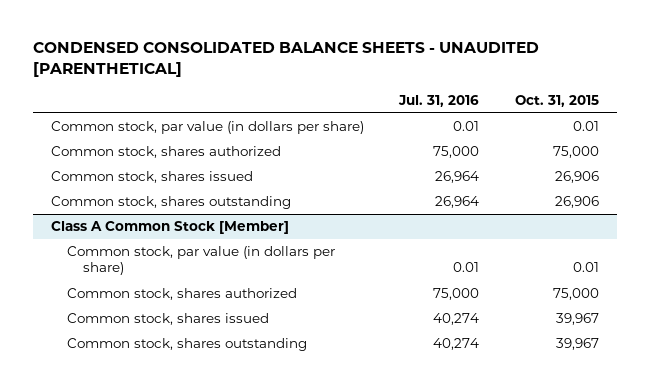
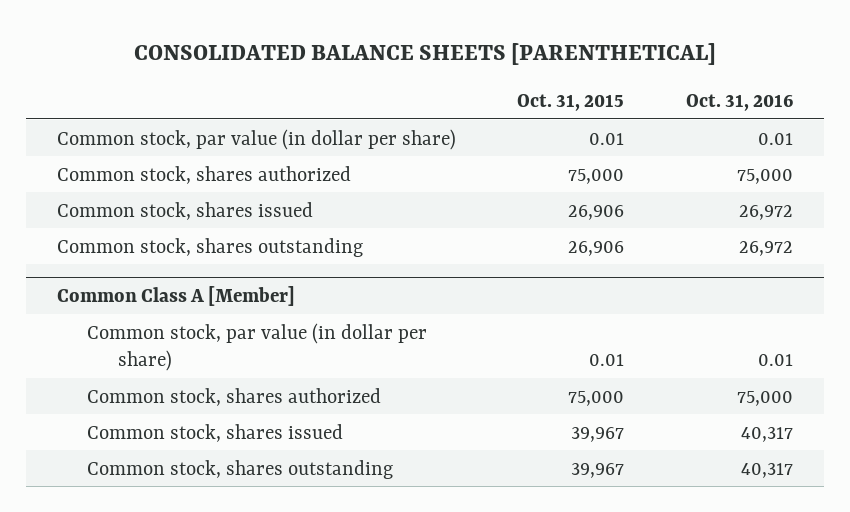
[32,42,539,77] CONDENSED CONSOLIDATED BALANCE SHEETS - UNAUDITED [PARENTHETICAL] -> [133,43,716,66] CONSOLIDATED BALANCE SHEETS [PARENTHETICAL]
[398,94,480,107] Jul. 31, 2016 -> none
none -> [685,93,793,111] Oct. 31, 2016
[50,121,364,135] Common stock, par value (in dollars per share) -> [56,128,456,150] Common stock, par value (in dollar per share)
[50,221,289,235] Class A Common Stock [Member] -> [56,286,295,307] Common Class A [Member]
[67,246,336,276] Common stock, par value (in dollars per share) -> [87,322,428,372] Common stock, par value (in dollar per share)

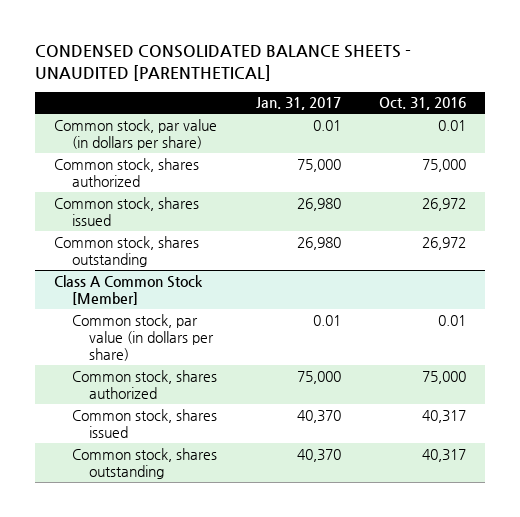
[133,43,716,66] CONSOLIDATED BALANCE SHEETS [PARENTHETICAL] -> [34,45,411,81] CONDENSED CONSOLIDATED BALANCE SHEETS - UNAUDITED [PARENTHETICAL]
[517,93,625,111] Oct. 31, 2015 -> none
none -> [255,97,341,111] Jan. 31, 2017
[56,128,456,150] Common stock, par value (in dollar per share) -> [54,118,218,150] Common stock, par value (in dollars per share)
[56,286,295,307] Common Class A [Member] -> [54,274,204,305] Class A Common Stock [Member]
[87,322,428,372] Common stock, par value (in dollar per share) -> [71,313,215,361] Common stock, par value (in dollars per share)

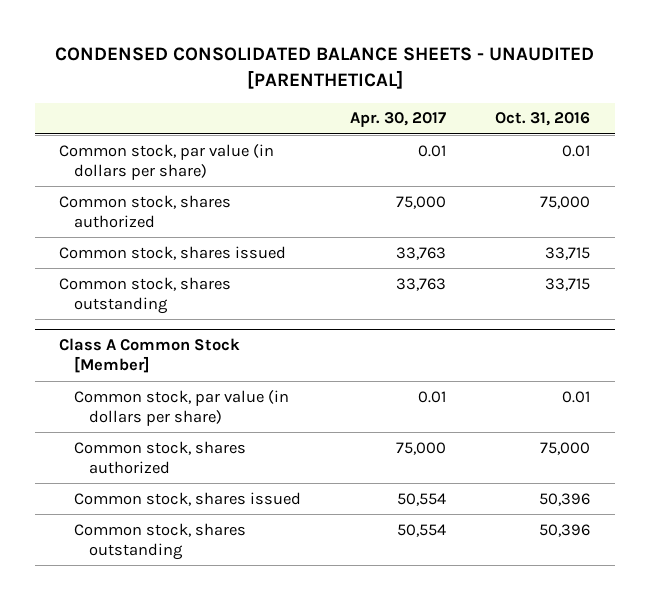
[255,97,341,111] Jan. 31, 2017 -> none
none -> [350,112,447,128] Apr. 30, 2017
[421,197,466,211] 26,972 -> [545,246,591,260] 33,715
[421,236,466,250] 26,972 -> [545,277,591,291] 33,715
[421,409,466,423] 40,317 -> [539,492,591,506] 50,396
[421,448,466,462] 40,317 -> [539,523,591,537] 50,396

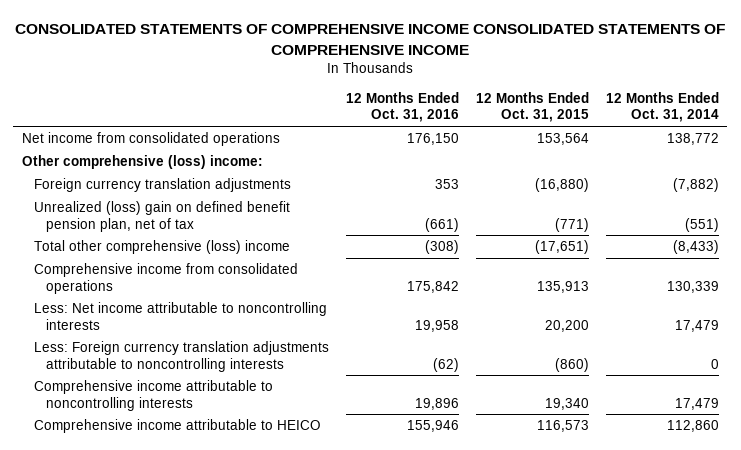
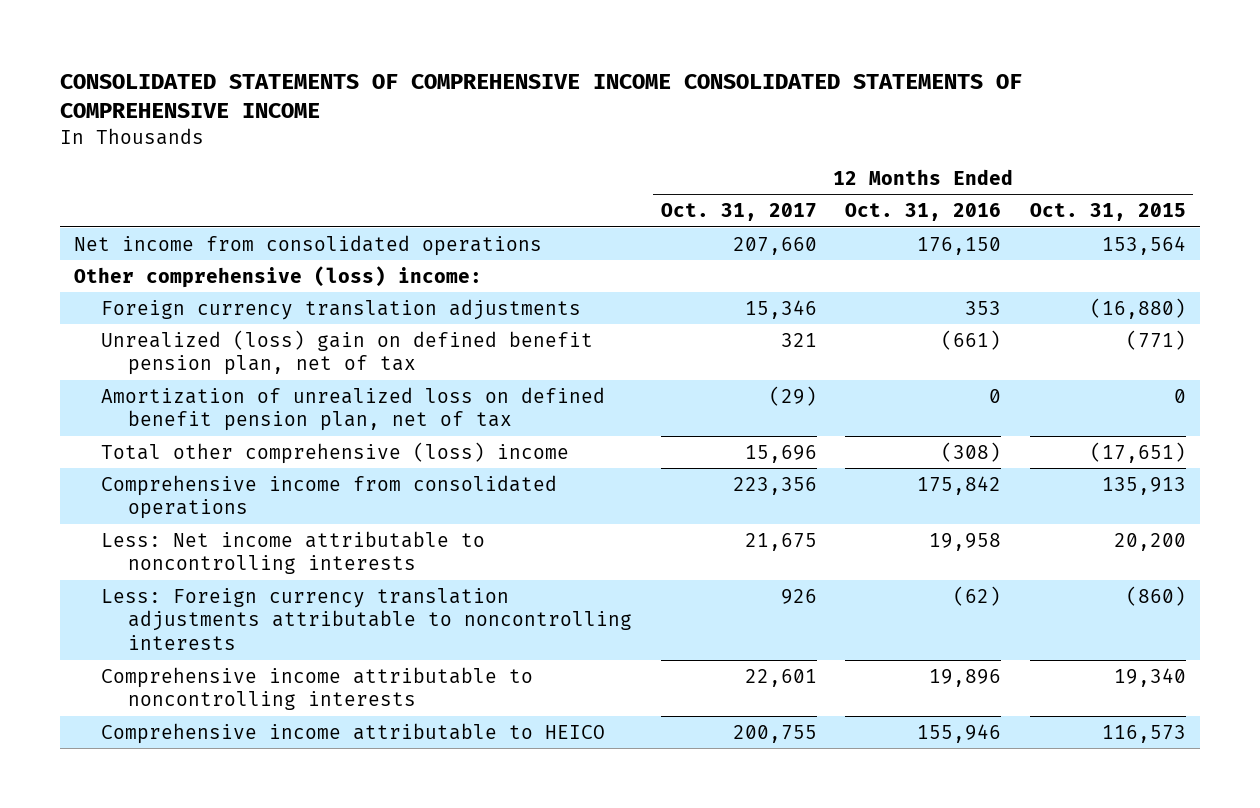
[605,91,719,123] 12 Months Ended Oct. 31, 2014 -> none
none -> [660,203,817,222] Oct. 31, 2017
none -> [101,386,606,432] Amortization of unrealized loss on defined benefit pension plan, net of tax

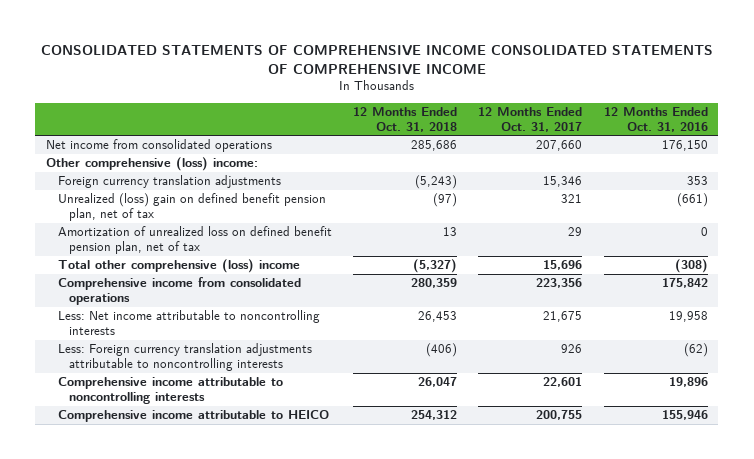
[1029,203,1186,222] Oct. 31, 2015 -> none
none -> [353,106,458,132] 12 Months Ended Oct. 31, 2018
[768,385,817,406] (29) -> [568,227,583,237] 29

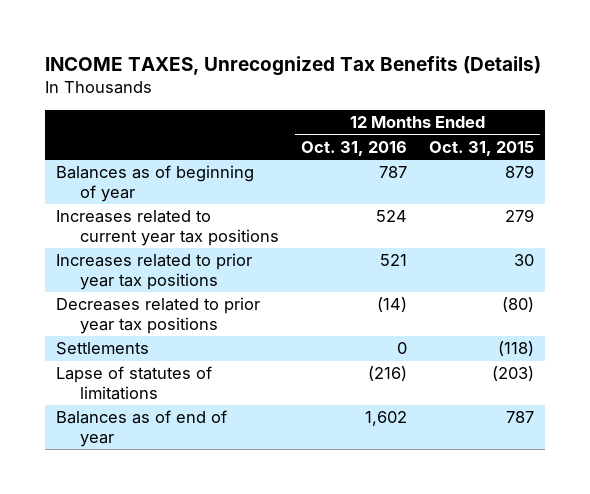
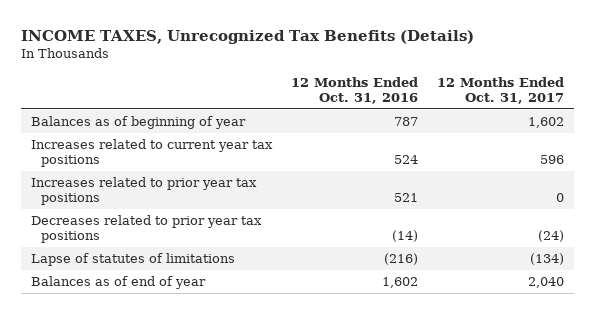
[429,141,535,157] Oct. 31, 2015 -> none
none -> [437,77,565,105] 12 Months Ended Oct. 31, 2017
[56,342,150,356] Settlements -> none

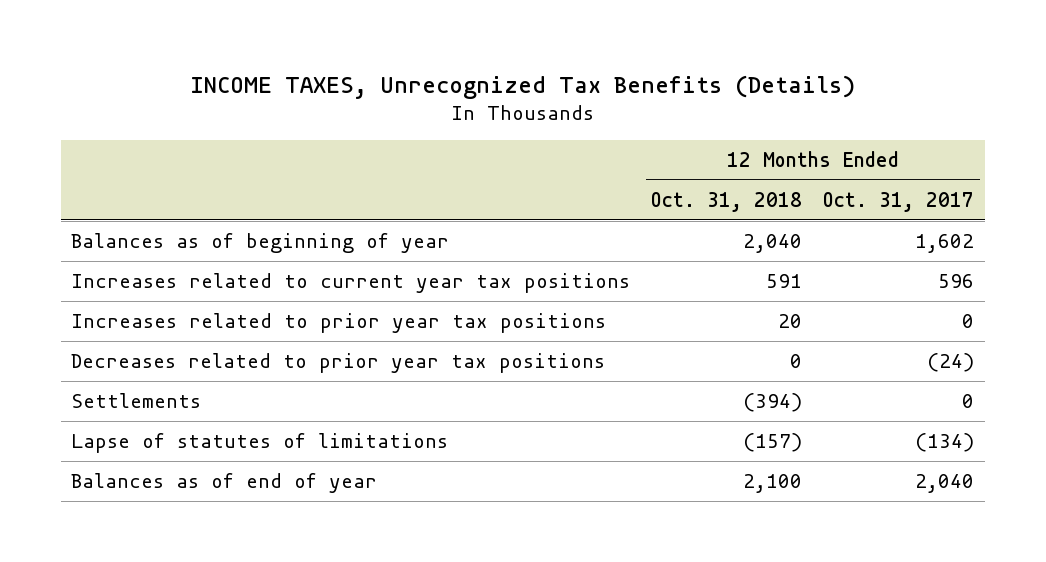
[290,77,418,105] 12 Months Ended Oct. 31, 2016 -> none
none -> [651,191,803,212] Oct. 31, 2018
none -> [71,392,202,408] Settlements

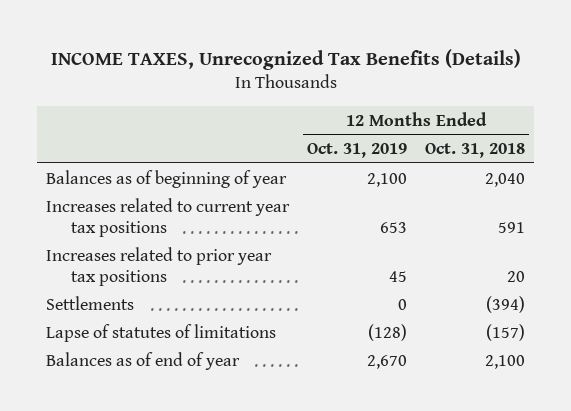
[823,191,975,212] Oct. 31, 2017 -> none
none -> [307,142,408,158] Oct. 31, 2019
[71,352,606,373] Decreases related to prior year tax positions -> none

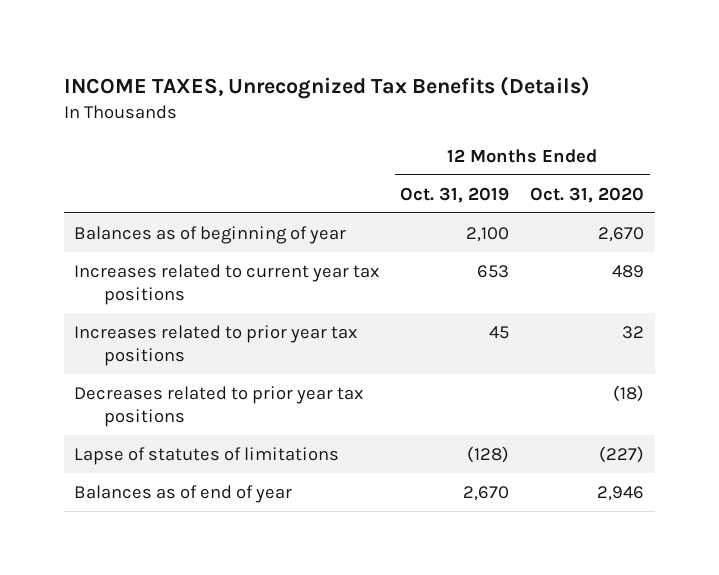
[424,142,525,158] Oct. 31, 2018 -> none
none -> [530,186,645,203] Oct. 31, 2020
[46,295,135,310] Settlements -> none
none -> [74,385,364,428] Decreases related to prior year tax positions

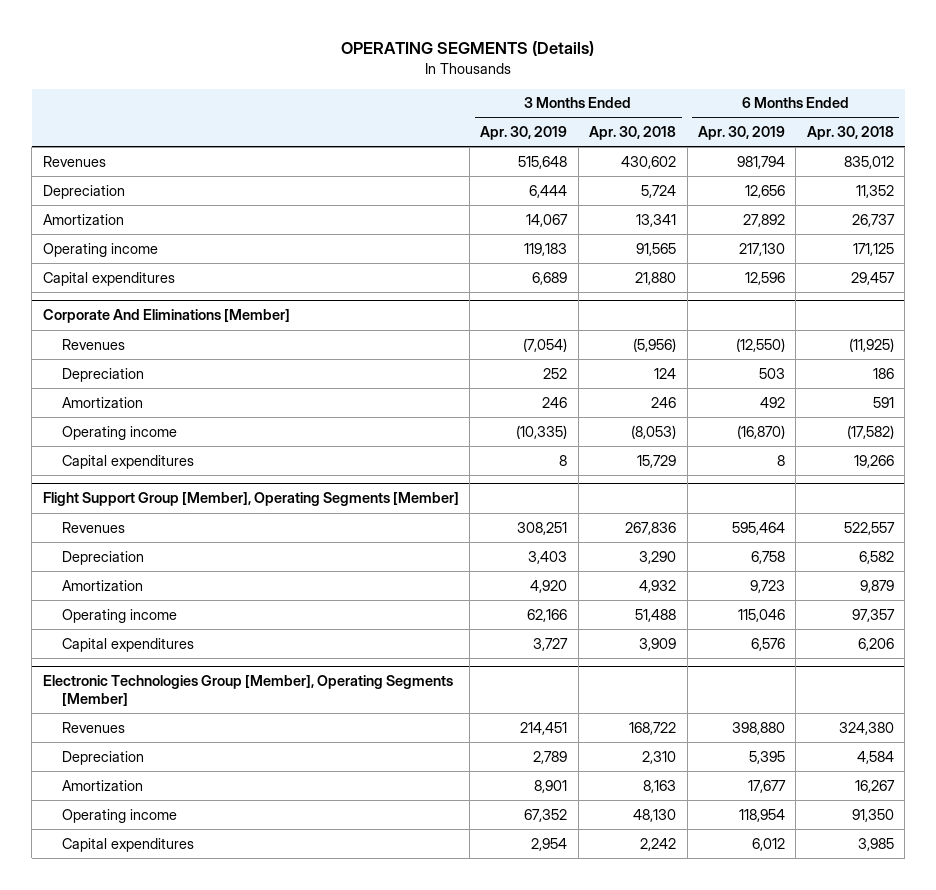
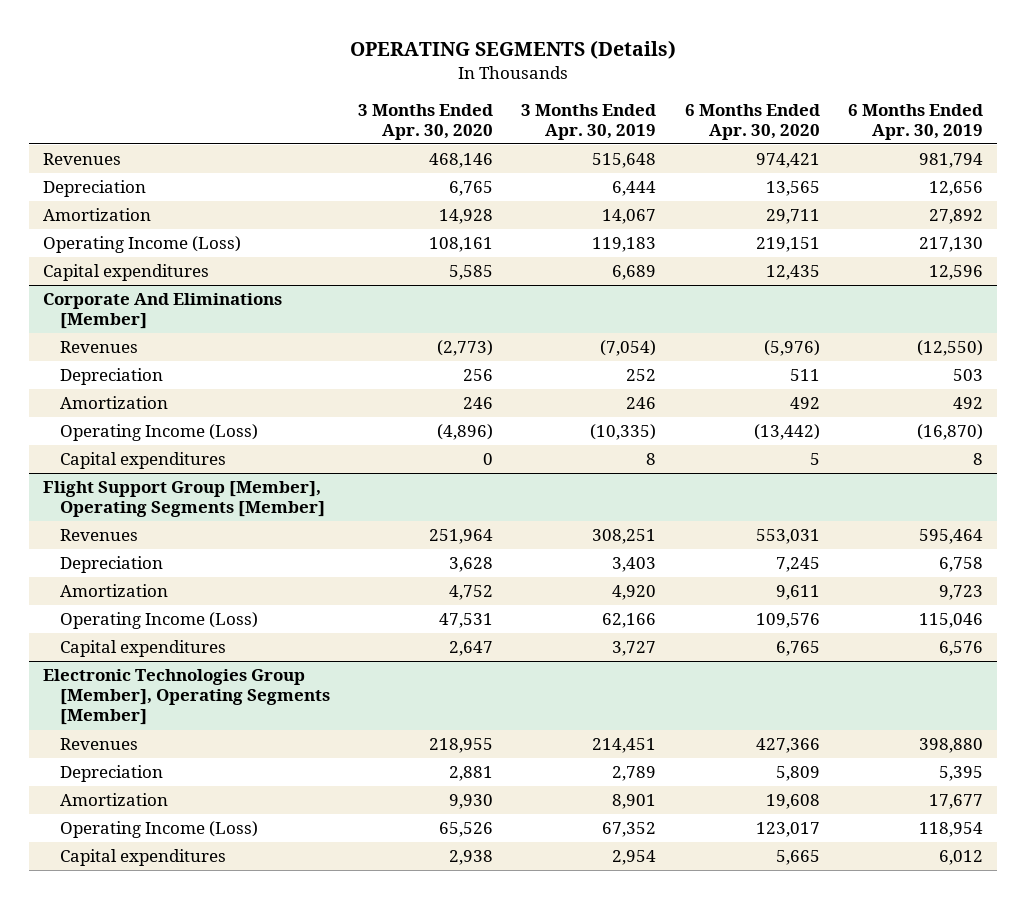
[589,126,677,141] Apr. 30, 2018 -> none
[806,126,894,141] Apr. 30, 2018 -> none
none -> [358,103,494,140] 3 Months Ended Apr. 30, 2020
none -> [684,103,820,140] 6 Months Ended Apr. 30, 2020
[42,242,158,257] Operating income -> [43,236,242,254] Operating Income (Loss)
[61,425,177,440] Operating income -> [59,424,258,442] Operating Income (Loss)
[61,608,177,623] Operating income -> [59,612,258,630] Operating Income (Loss)
[61,808,177,823] Operating income -> [59,821,258,839] Operating Income (Loss)

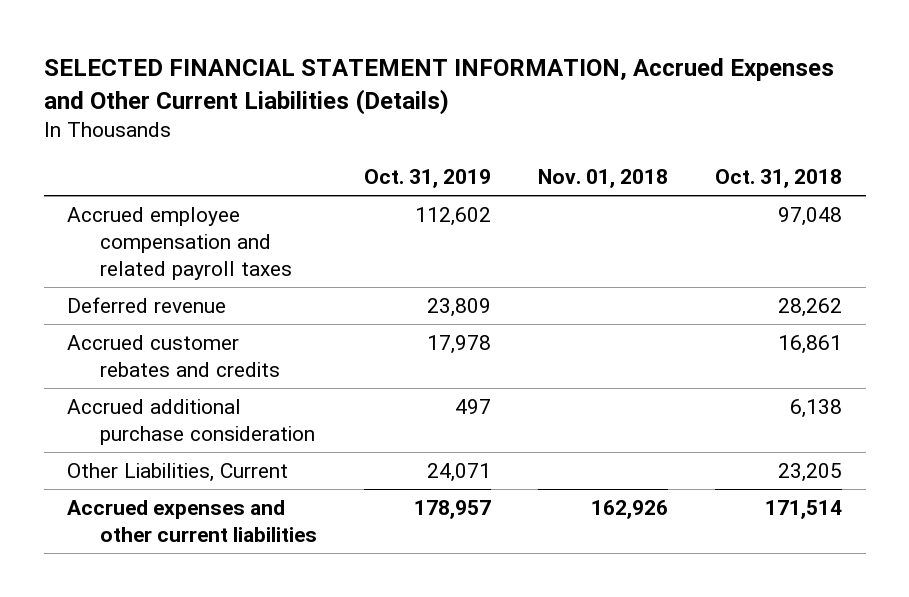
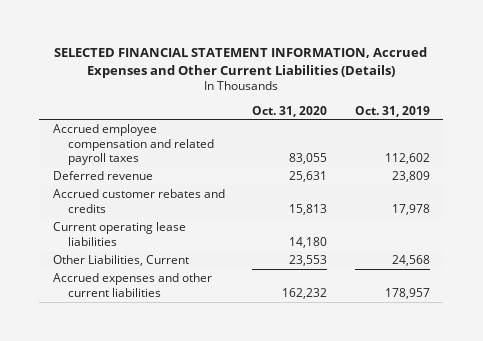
[538,169,669,189] Nov. 01, 2018 -> none
[715,169,843,189] Oct. 31, 2018 -> none
none -> [252,105,328,117] Oct. 31, 2020
[66,398,316,446] Accrued additional purchase consideration -> none
none -> [52,221,186,246] Current operating lease liabilities
[427,462,492,482] 24,071 -> [391,254,430,266] 24,568

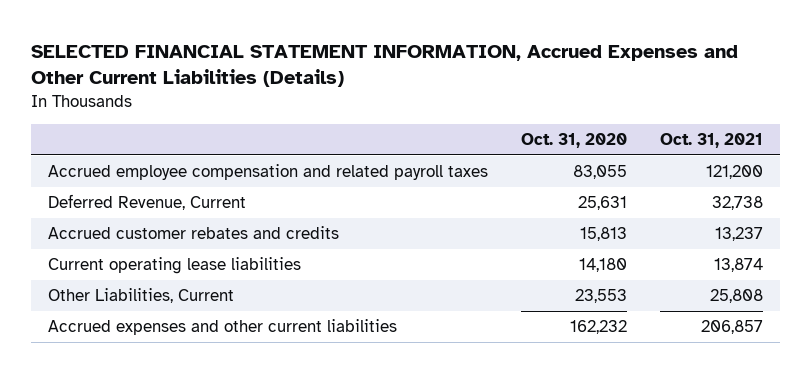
[354,105,430,117] Oct. 31, 2019 -> none
none -> [660,133,764,149] Oct. 31, 2021
[52,170,153,180] Deferred revenue -> [47,194,246,211] Deferred Revenue, Current

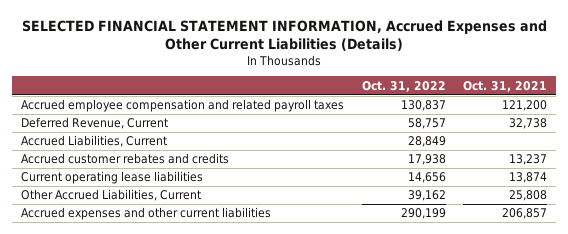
[521,133,628,149] Oct. 31, 2020 -> none
none -> [361,80,446,92] Oct. 31, 2022
none -> [21,135,168,148] Accrued Liabilities, Current
[47,288,234,304] Other Liabilities, Current -> [21,189,202,202] Other Accrued Liabilities, Current

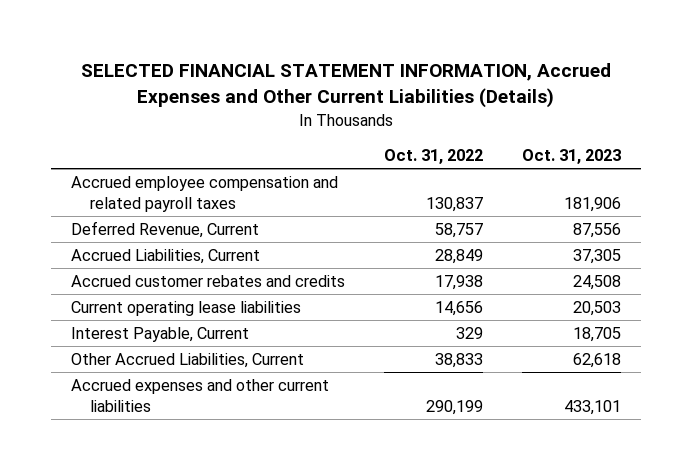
[463,80,548,92] Oct. 31, 2021 -> none
none -> [522,149,622,165] Oct. 31, 2023
none -> [71,327,250,343] Interest Payable, Current
[407,190,446,202] 39,162 -> [435,353,484,369] 38,833

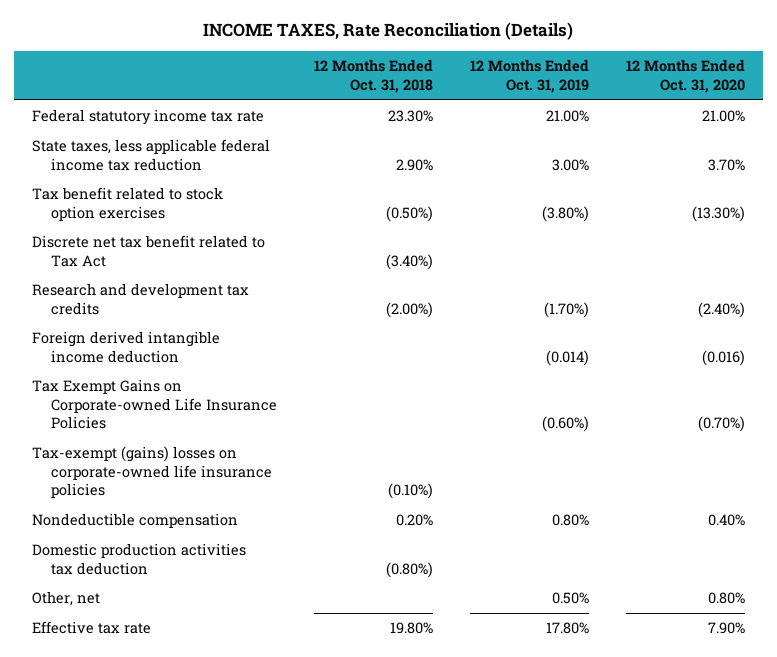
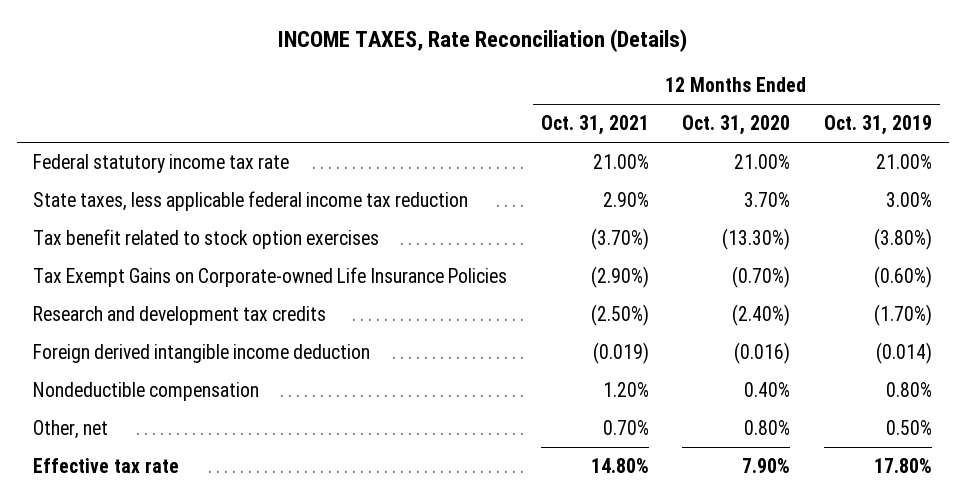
[313,59,433,93] 12 Months Ended Oct. 31, 2018 -> none
none -> [540,115,649,136] Oct. 31, 2021
[32,235,266,267] Discrete net tax benefit related to Tax Act -> none
[32,379,277,430] Tax Exempt Gains on Corporate-owned Life Insurance Policies -> [33,266,508,287] Tax Exempt Gains on Corporate-owned Life Insurance Policies
[32,446,272,499] Tax-exempt (gains) losses on corporate-owned life insurance policies -> none
[32,543,247,575] Domestic production activities tax deduction -> none

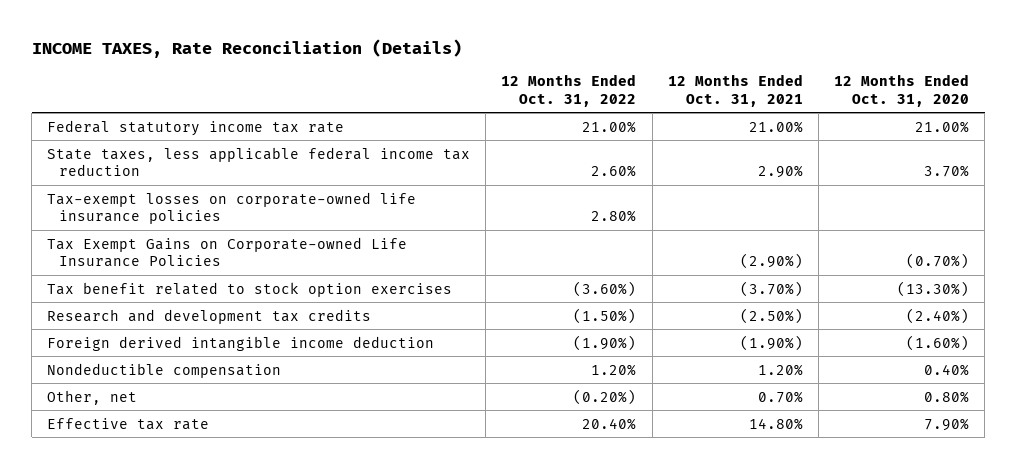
[823,115,932,136] Oct. 31, 2019 -> none
none -> [501,74,637,107] 12 Months Ended Oct. 31, 2022
none -> [47,191,417,224] Tax-exempt losses on corporate-owned life insurance policies
[33,228,380,249] Tax benefit related to stock option exercises -> [47,281,453,297] Tax benefit related to stock option exercises
[592,341,649,364] (0.019) -> [739,334,803,351] (1.90%)
[734,341,791,364] (0.016) -> [905,334,969,351] (1.60%)

